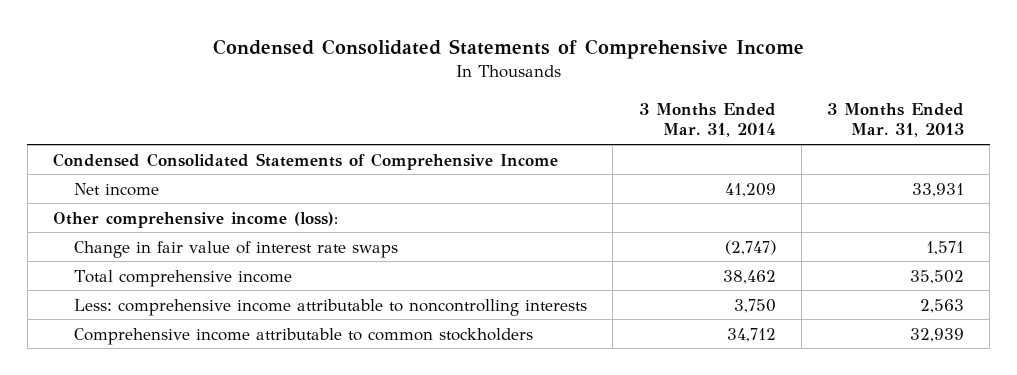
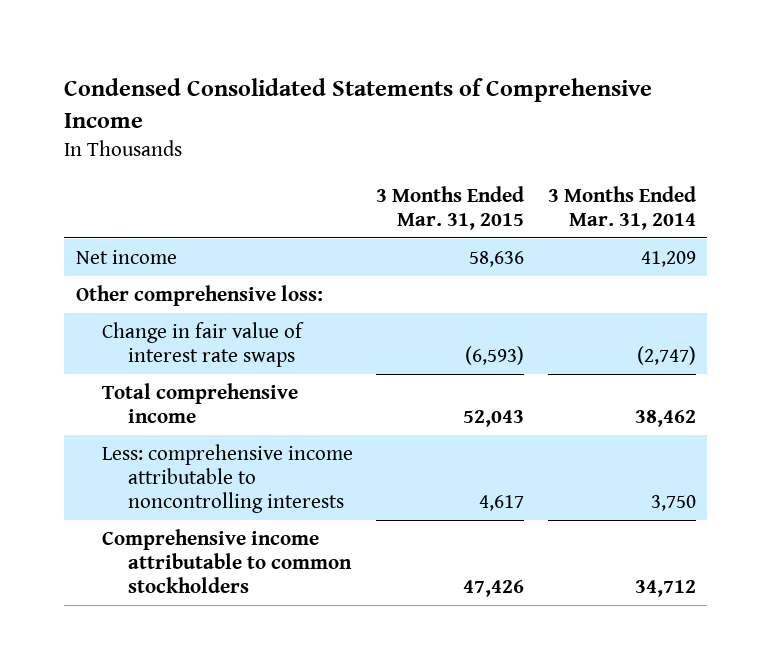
[827,103,965,138] 3 Months Ended Mar. 31, 2013 -> none
none -> [376,185,525,230] 3 Months Ended Mar. 31, 2015
[53,152,559,170] Condensed Consolidated Statements of Comprehensive Income -> none
[53,211,339,228] Other comprehensive income (loss): -> [76,284,324,306] Other comprehensive loss:

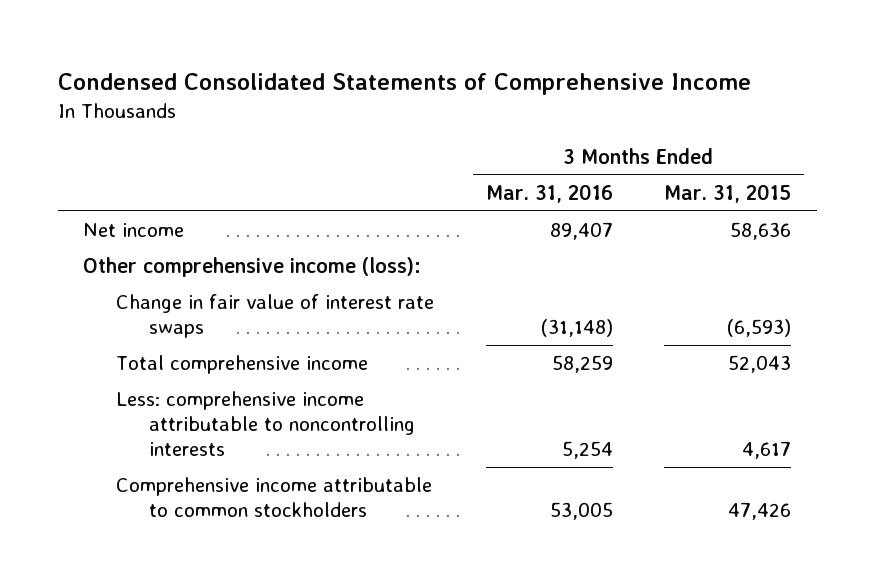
[547,185,696,230] 3 Months Ended Mar. 31, 2014 -> none
none -> [485,183,613,203] Mar. 31, 2016
[76,284,324,306] Other comprehensive loss: -> [83,256,422,277] Other comprehensive income (loss):

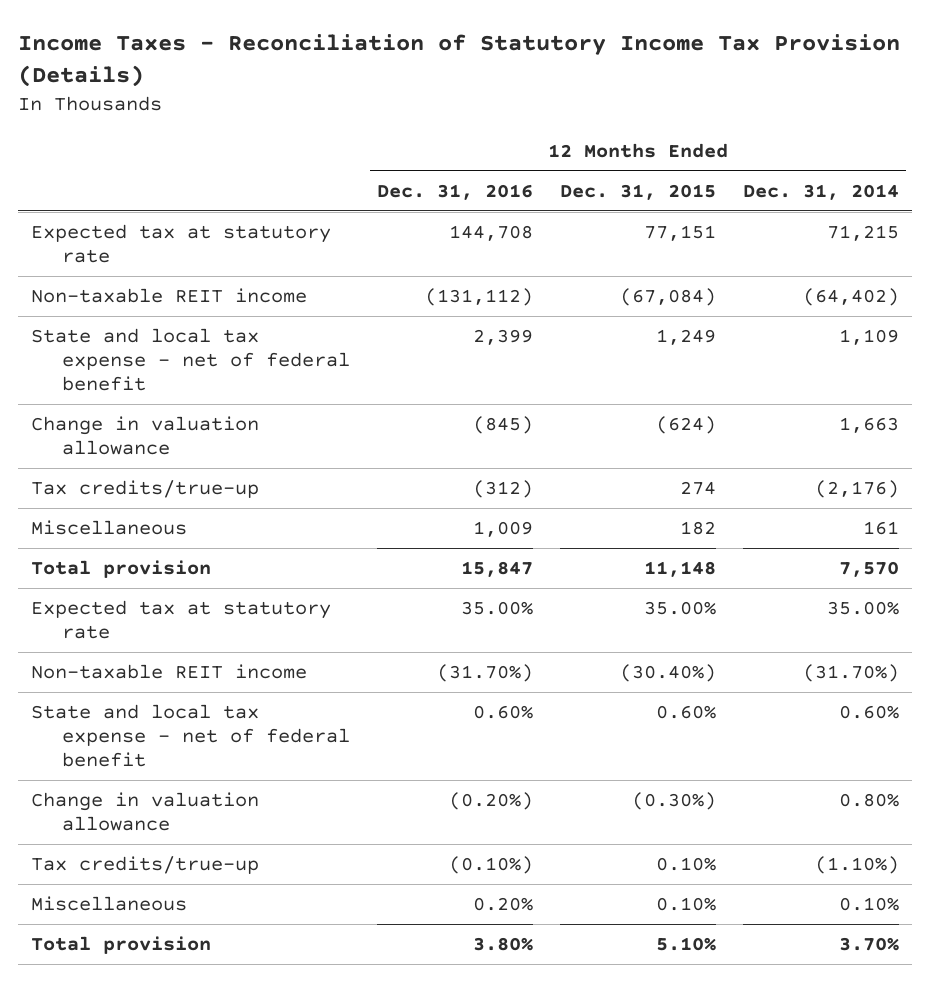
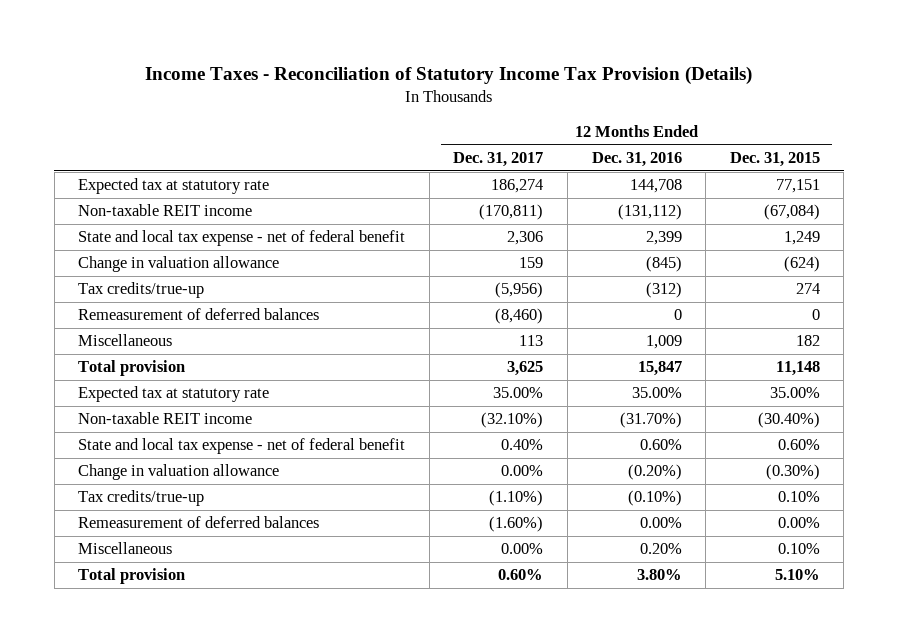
[742,184,899,201] Dec. 31, 2014 -> none
none -> [453,152,544,168] Dec. 31, 2017
none -> [78,308,320,321] Remeasurement of deferred balances
none -> [78,516,320,529] Remeasurement of deferred balances

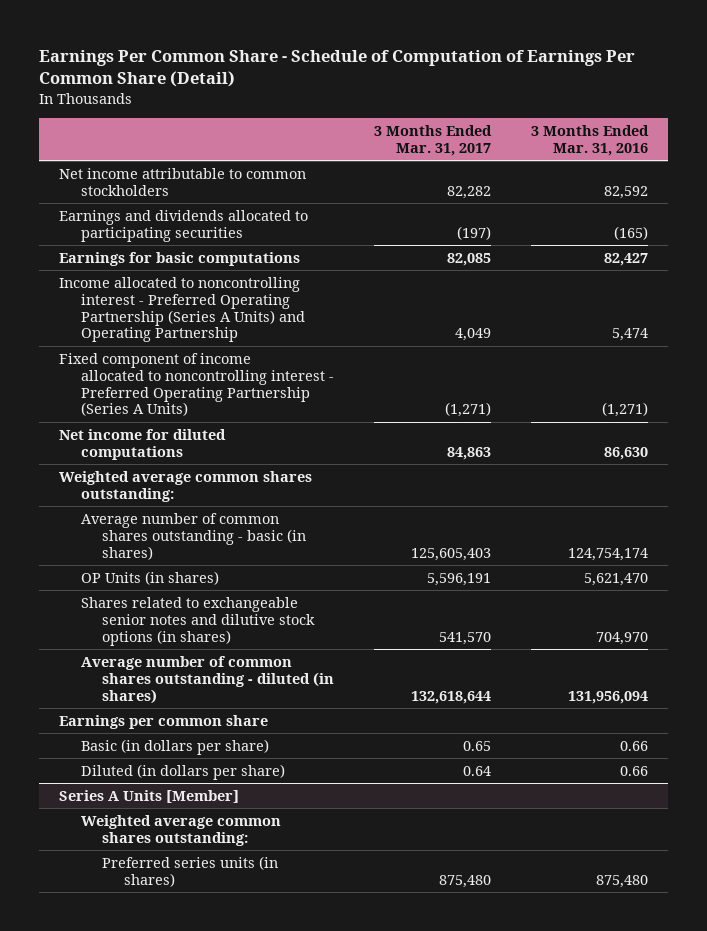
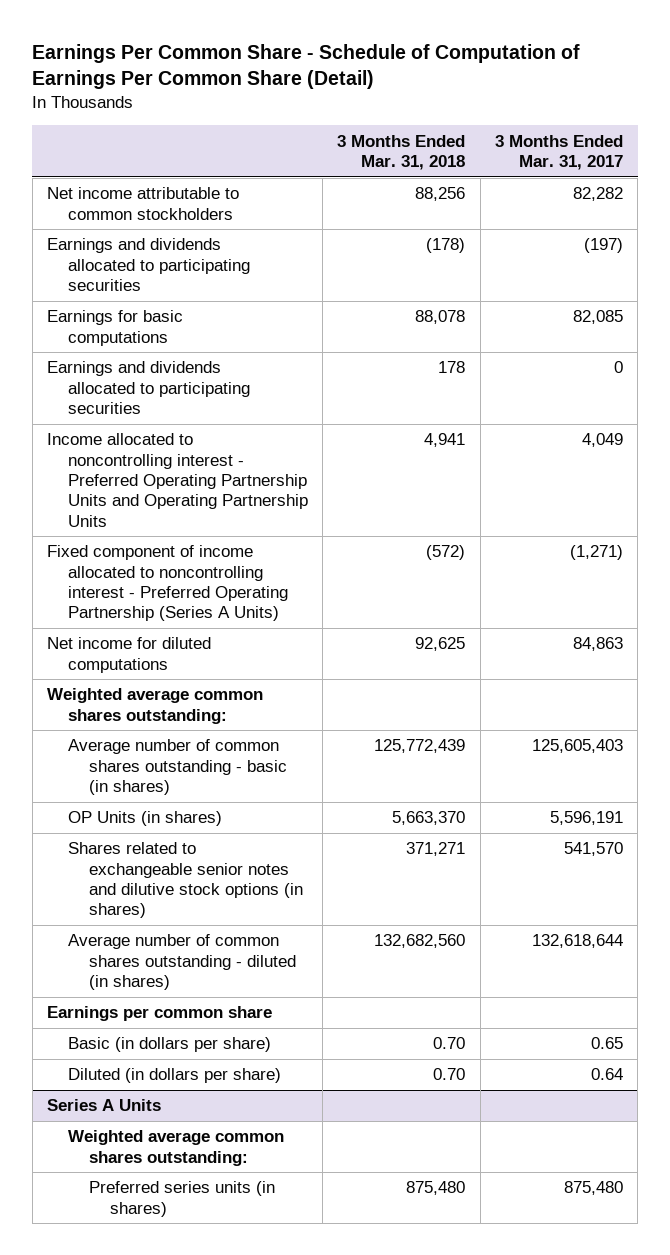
[530,125,649,156] 3 Months Ended Mar. 31, 2016 -> none
none -> [337,134,466,171] 3 Months Ended Mar. 31, 2018
none -> [46,361,250,415] Earnings and dividends allocated to participating securities
[59,276,305,343] Income allocated to noncontrolling interest - Preferred Operating Partnership (Series A Units) and Operating Partnership -> [46,433,308,527] Income allocated to noncontrolling interest - Preferred Operating Partnership Units and Operating Partnership Units
[59,789,240,803] Series A Units [Member] -> [46,1099,161,1112] Series A Units

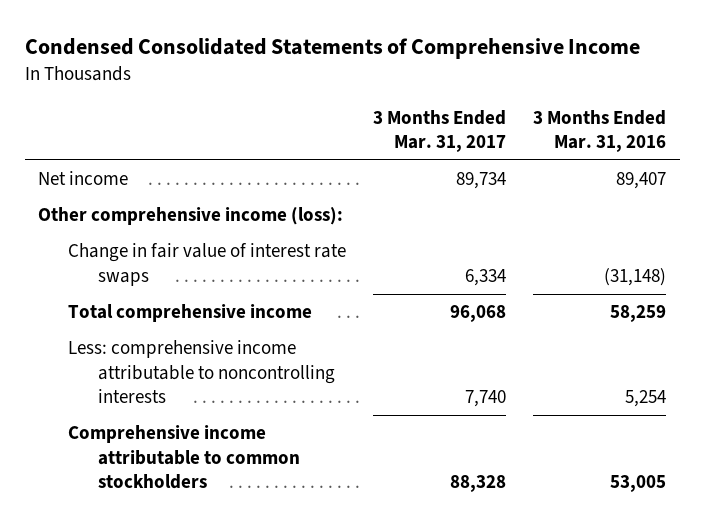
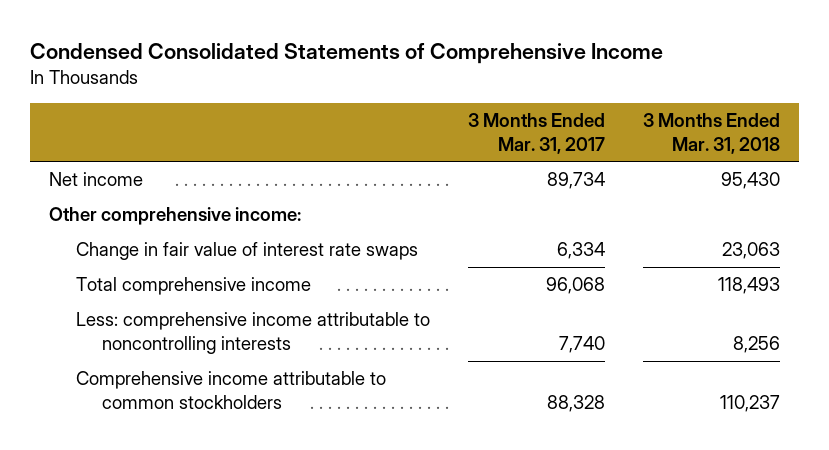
[533,109,667,153] 3 Months Ended Mar. 31, 2016 -> none
none -> [642,112,780,154] 3 Months Ended Mar. 31, 2018
[38,207,344,226] Other comprehensive income (loss): -> [49,207,302,226] Other comprehensive income:

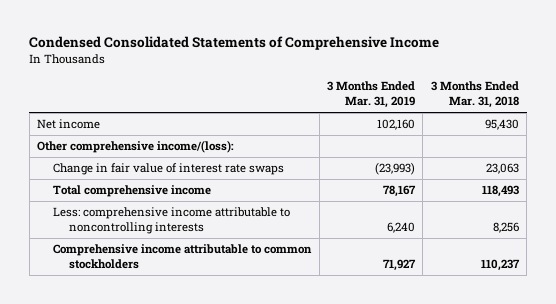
[467,112,605,154] 3 Months Ended Mar. 31, 2017 -> none
none -> [326,81,415,109] 3 Months Ended Mar. 31, 2019
[49,207,302,226] Other comprehensive income: -> [36,140,234,154] Other comprehensive income/(loss):

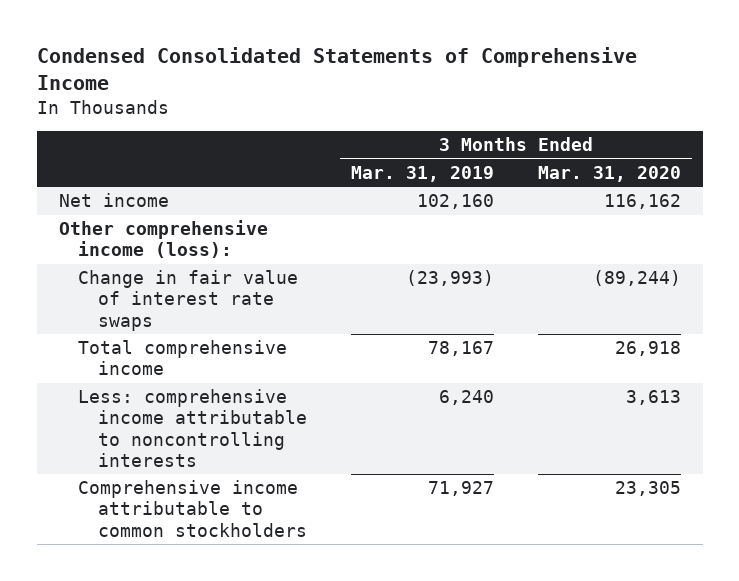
[430,81,519,109] 3 Months Ended Mar. 31, 2018 -> none
none -> [537,165,681,182] Mar. 31, 2020
[36,140,234,154] Other comprehensive income/(loss): -> [58,220,268,259] Other comprehensive income (loss):

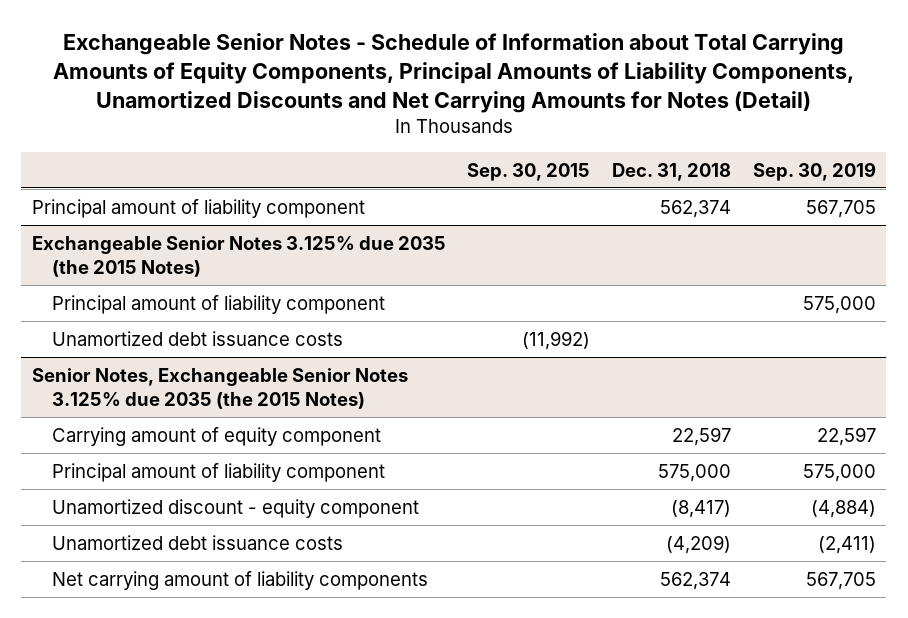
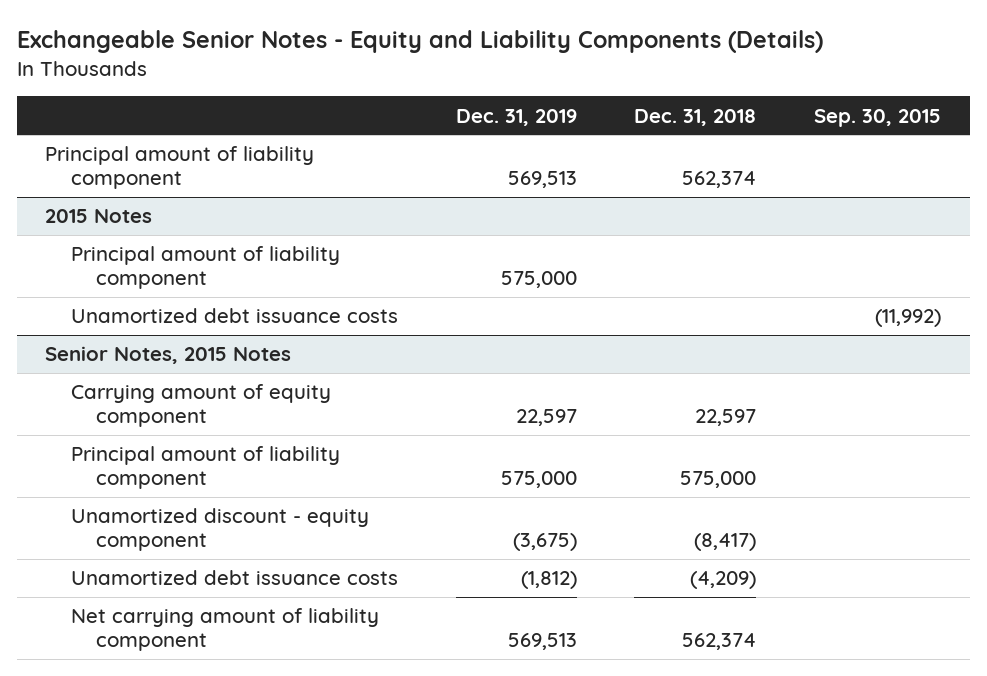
[52,32,854,113] Exchangeable Senior Notes - Schedule of Information about Total Carrying Amounts of Equity Components, Principal Amounts of Liability Components, Unamortized Discounts and Net Carrying Amounts for Notes (Detail) -> [16,30,823,54] Exchangeable Senior Notes - Equity and Liability Components (Details)
[752,161,876,181] Sep. 30, 2019 -> none
none -> [455,108,577,126] Dec. 31, 2019
[31,235,446,277] Exchangeable Senior Notes 3.125% due 2035 (the 2015 Notes) -> [45,209,153,224] 2015 Notes
[31,367,408,409] Senior Notes, Exchangeable Senior Notes 3.125% due 2035 (the 2015 Notes) -> none
none -> [45,346,292,365] Senior Notes, 2015 Notes
[51,570,428,590] Net carrying amount of liability components -> [70,608,379,652] Net carrying amount of liability component

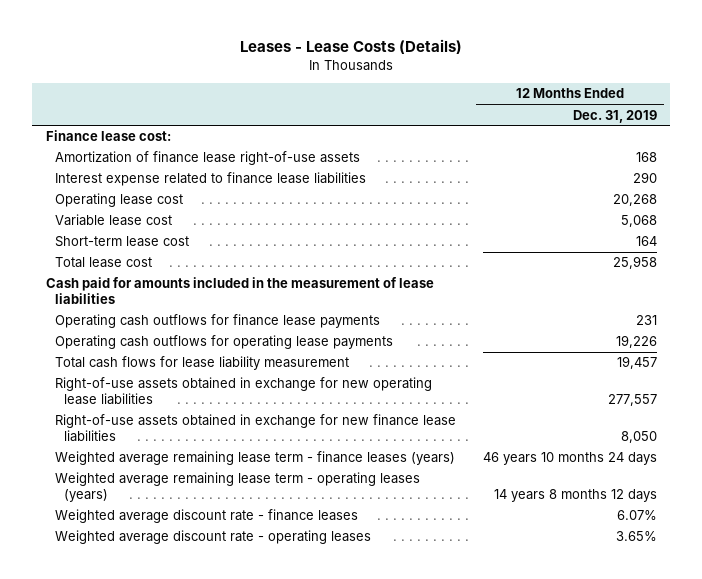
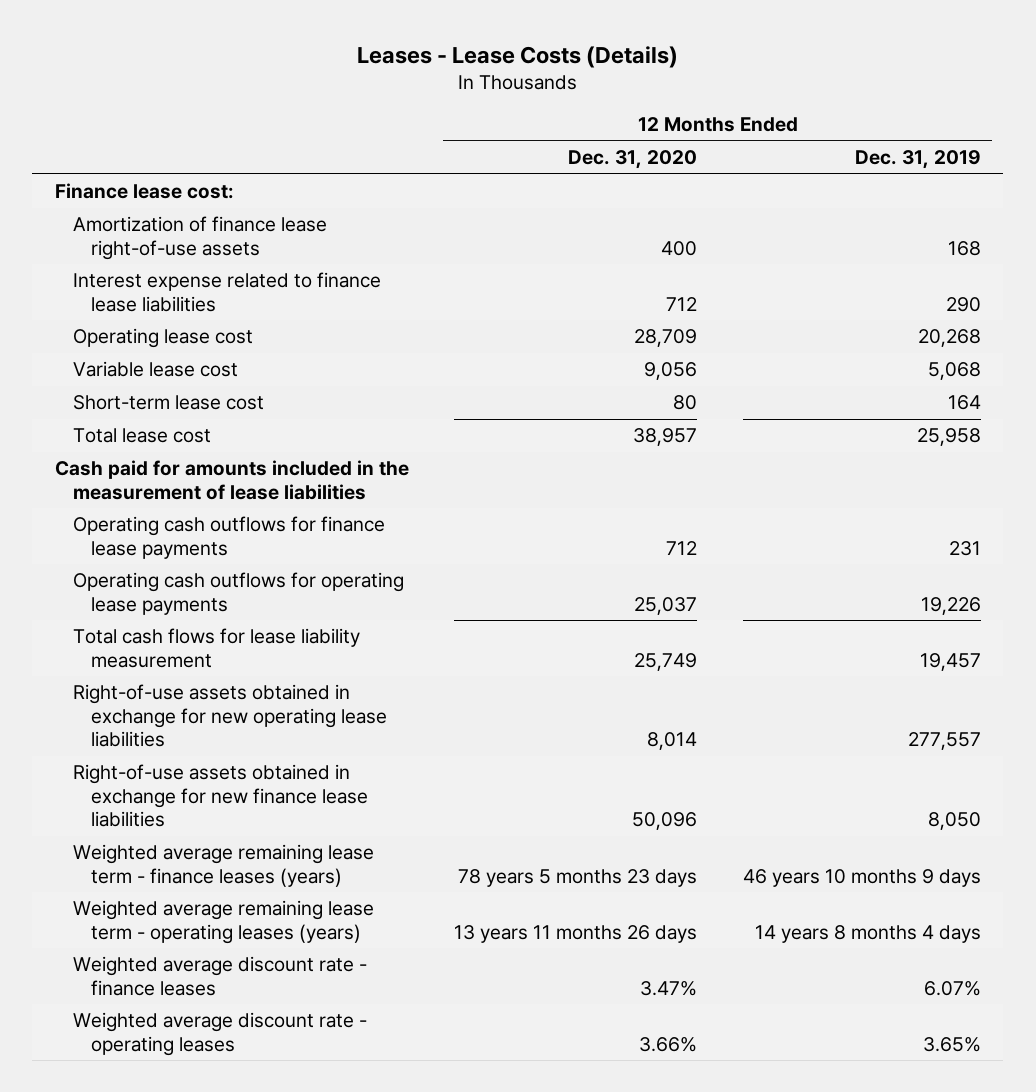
none -> [568,150,698,170] Dec. 31, 2020
[482,452,657,466] 46 years 10 months 24 days -> [742,868,981,887] 46 years 10 months 9 days
[493,489,657,503] 14 years 8 months 12 days -> [754,924,981,943] 14 years 8 months 4 days

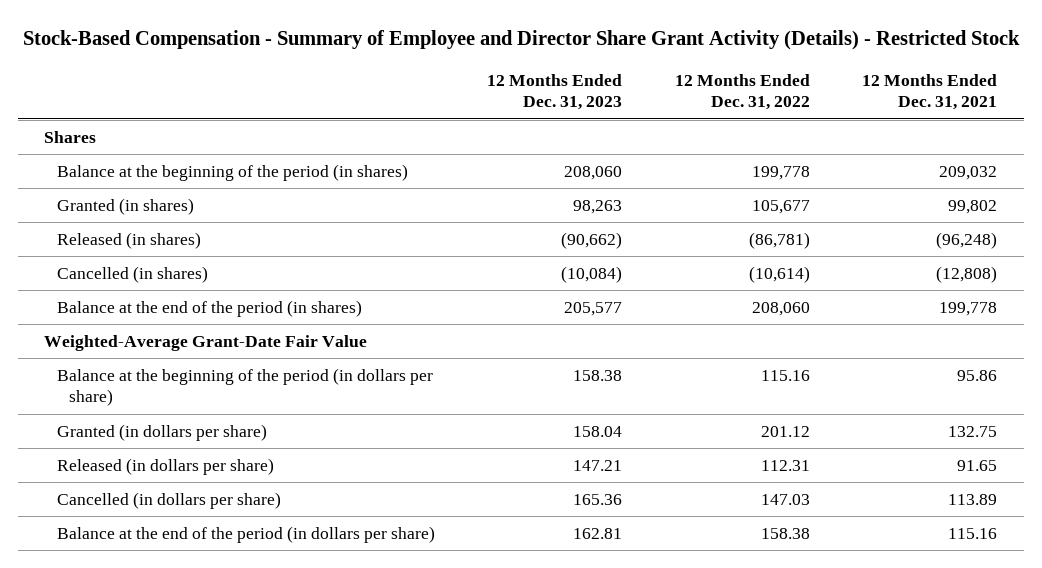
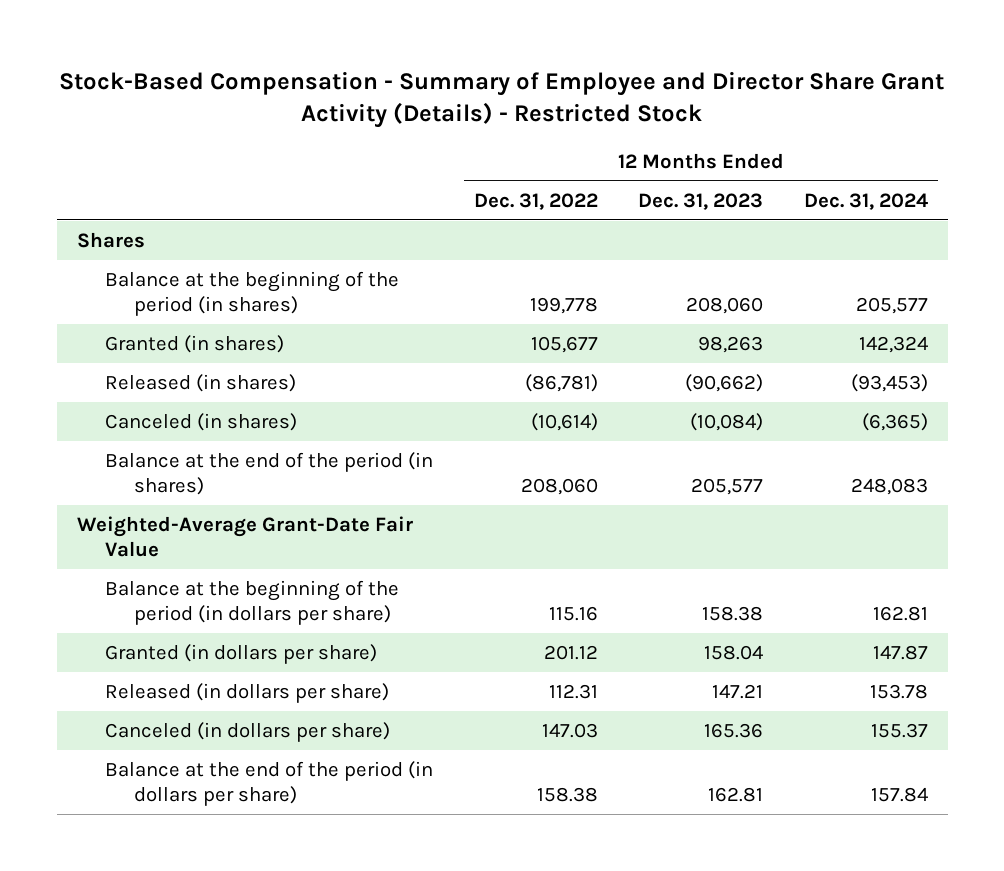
[862,73,998,111] 12 Months Ended Dec. 31, 2021 -> none
none -> [803,192,928,210] Dec. 31, 2024
[56,265,208,283] Cancelled (in shares) -> [105,413,298,432] Canceled (in shares)
[56,491,281,509] Cancelled (in dollars per share) -> [105,722,391,743] Canceled (in dollars per share)

